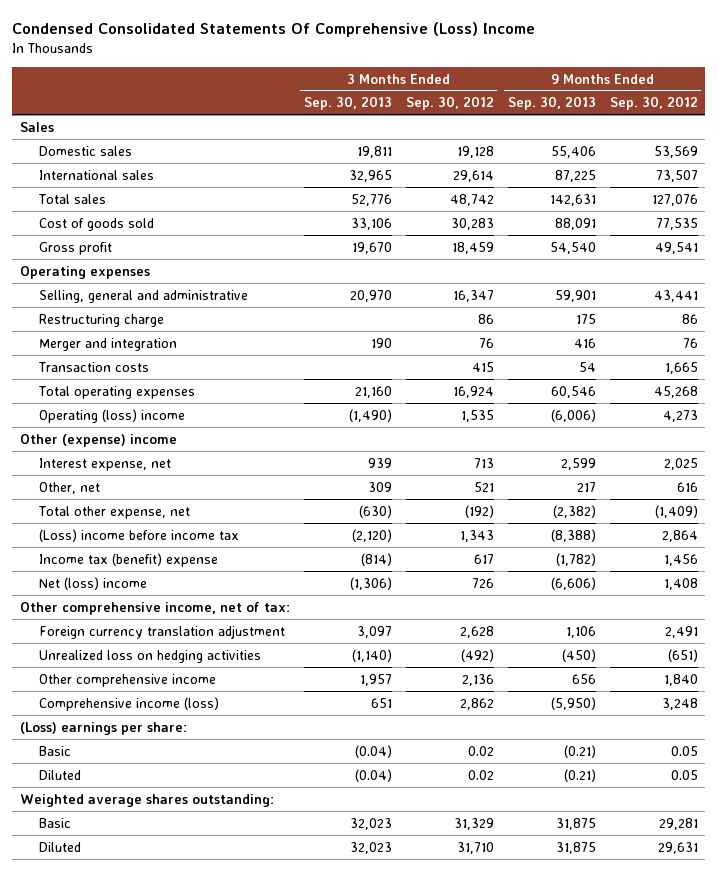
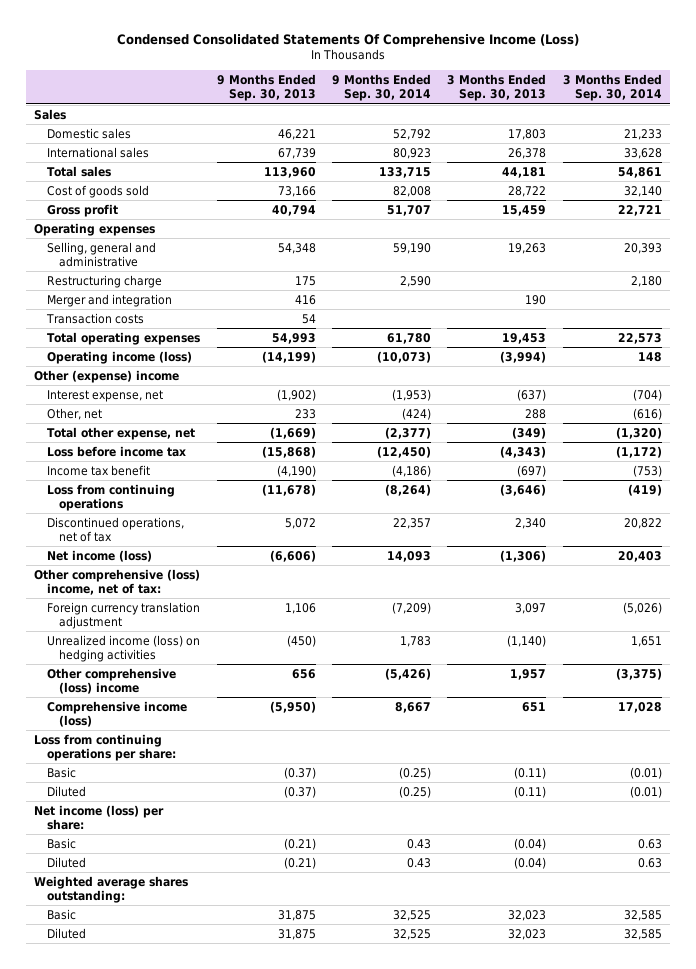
[12,22,536,38] Condensed Consolidated Statements Of Comprehensive (Loss) Income -> [117,33,580,47] Condensed Consolidated Statements Of Comprehensive Income (Loss)
[405,96,494,111] Sep. 30, 2012 -> none
[609,96,698,111] Sep. 30, 2012 -> none
none -> [332,73,432,102] 9 Months Ended Sep. 30, 2014
none -> [562,73,662,102] 3 Months Ended Sep. 30, 2014
[356,145,392,158] 19,811 -> [508,128,547,140] 17,803
[550,145,596,158] 55,406 -> [277,128,316,140] 46,221
[348,169,392,182] 32,965 -> [508,147,547,159] 26,378
[554,169,596,182] 87,225 -> [277,147,316,159] 67,739
[350,193,392,206] 52,776 -> [502,166,547,178] 44,181
[549,193,596,206] 142,631 -> [263,166,316,178] 113,960
[350,217,392,230] 33,106 -> [508,185,547,197] 28,722
[554,217,596,230] 88,091 -> [277,185,316,197] 73,166
[351,241,392,254] 19,670 -> [502,204,547,216] 15,459
[549,241,596,254] 54,540 -> [271,204,316,216] 40,794
[349,289,392,302] 20,970 -> [508,242,547,254] 19,263
[554,289,596,302] 59,901 -> [277,242,316,254] 54,348
[354,385,392,398] 21,160 -> [502,332,547,344] 19,453
[550,385,596,398] 60,546 -> [271,332,316,344] 54,993
[38,408,185,423] Operating (loss) income -> [46,350,192,364] Operating income (loss)
[348,408,392,422] (1,490) -> [500,350,547,363] (3,994)
[550,408,596,422] (6,006) -> [261,350,316,363] (14,199)
[367,457,392,468] 939 -> [517,388,547,401] (637)
[560,457,596,470] 2,599 -> [276,388,316,401] (1,902)
[367,481,392,492] 309 -> [525,408,547,419] 288
[576,481,596,492] 217 -> [294,408,316,419] 233
[358,504,392,518] (630) -> [512,426,547,439] (349)
[552,504,596,518] (2,382) -> [269,426,316,439] (1,669)
[38,528,239,542] (Loss) income before income tax -> [46,445,186,457] Loss before income tax
[351,528,392,542] (2,120) -> [500,445,547,458] (4,343)
[550,528,596,542] (8,388) -> [261,445,316,458] (15,868)
[38,552,218,567] Income tax (benefit) expense -> [46,464,150,476] Income tax benefit
[360,552,392,566] (814) -> [517,464,547,477] (697)
[555,552,596,566] (1,782) -> [276,464,316,477] (4,190)
none -> [46,483,175,511] Loss from continuing operations
none -> [46,516,184,542] Discontinued operations, net of tax
[38,576,147,590] Net (loss) income -> [46,549,152,562] Net income (loss)
[19,601,290,615] Other comprehensive income, net of tax: -> [34,568,201,595] Other comprehensive (loss) income, net of tax:
[38,649,261,663] Unrealized loss on hedging activities -> [46,634,200,662] Unrealized income (loss) on hedging activities
[38,673,216,687] Other comprehensive income -> [46,667,176,694] Other comprehensive (loss) income
none -> [34,733,176,761] Loss from continuing operations per share:
none -> [46,766,76,778] Basic
none -> [46,785,86,797] Diluted
[19,721,187,735] (Loss) earnings per share: -> [34,804,165,830] Net income (loss) per share:

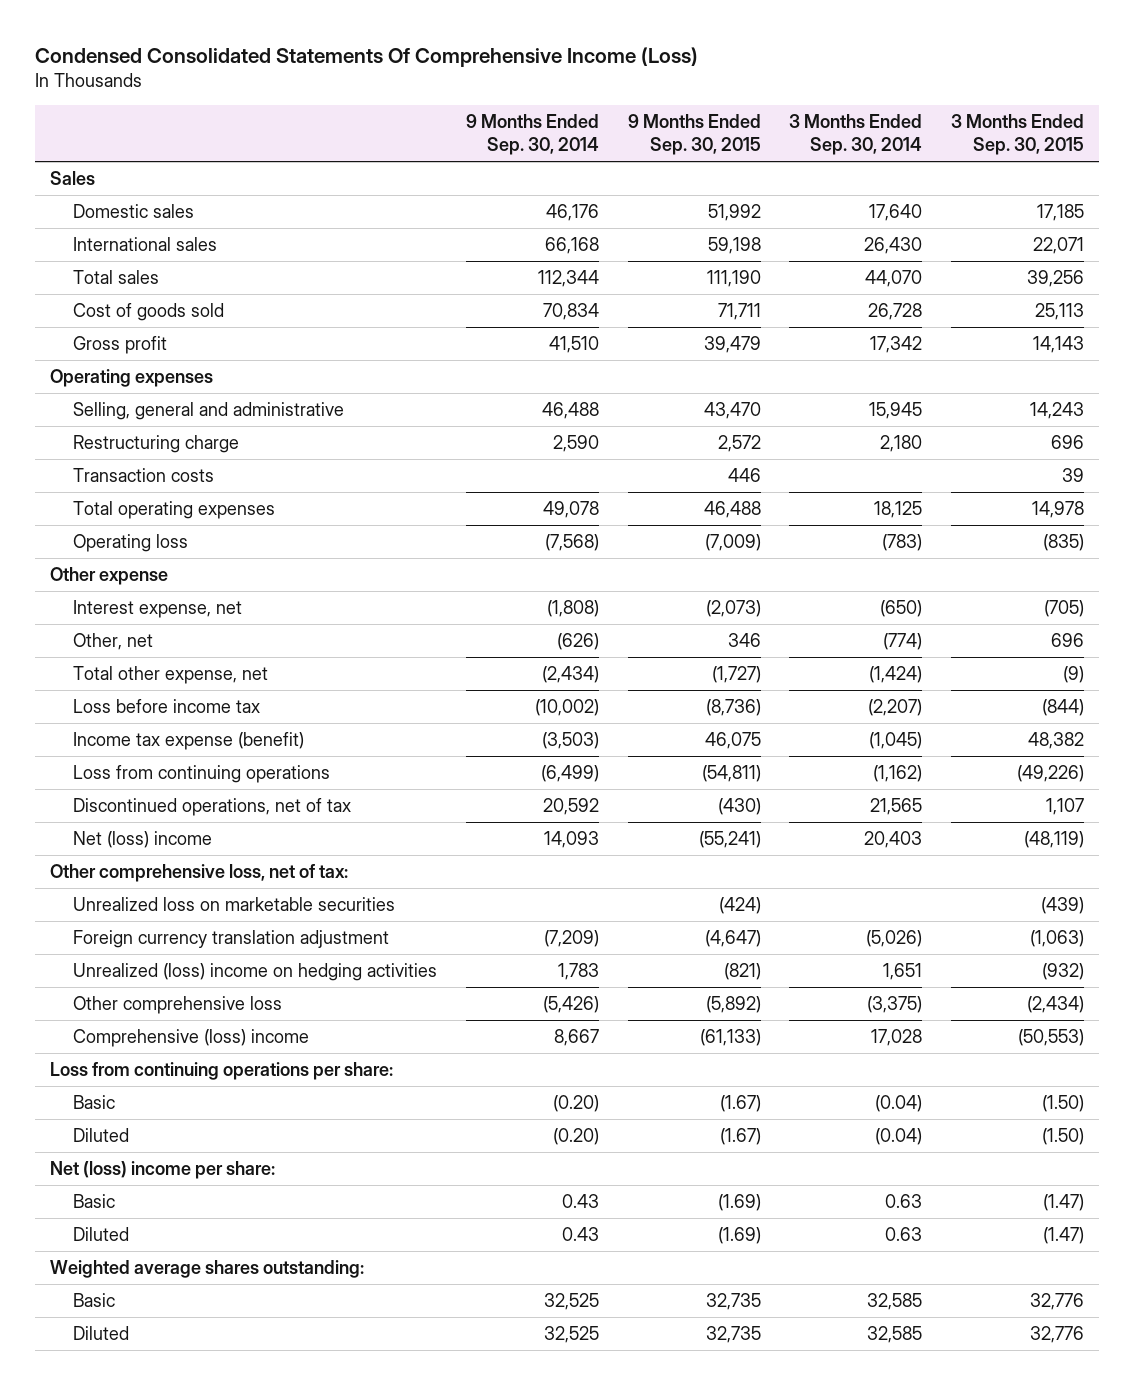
[216,73,316,102] 9 Months Ended Sep. 30, 2013 -> none
[447,73,547,102] 3 Months Ended Sep. 30, 2013 -> none
none -> [627,114,761,156] 9 Months Ended Sep. 30, 2015
none -> [951,114,1085,156] 3 Months Ended Sep. 30, 2015
[393,128,432,140] 52,792 -> [545,204,599,222] 46,176
[623,128,662,140] 21,233 -> [869,204,923,222] 17,640
[393,147,432,159] 80,923 -> [544,237,599,255] 66,168
[623,147,662,159] 33,628 -> [864,237,923,255] 26,430
[379,166,432,178] 133,715 -> [537,270,599,288] 112,344
[617,166,662,178] 54,861 -> [865,270,923,288] 44,070
[393,185,432,197] 82,008 -> [542,303,599,321] 70,834
[623,185,662,197] 32,140 -> [868,303,923,321] 26,728
[387,204,432,216] 51,707 -> [548,336,599,354] 41,510
[617,204,662,216] 22,721 -> [870,336,923,354] 17,342
[393,242,432,254] 59,190 -> [541,402,599,420] 46,488
[623,242,662,254] 20,393 -> [869,402,923,420] 15,945
[46,293,172,307] Merger and integration -> none
[387,332,432,344] 61,780 -> [542,501,599,519] 49,078
[617,332,662,344] 22,573 -> [874,501,923,519] 18,125
[46,350,192,364] Operating income (loss) -> [72,534,188,553] Operating loss
[377,350,432,363] (10,073) -> [544,534,599,552] (7,568)
[637,351,662,362] 148 -> [882,534,923,552] (783)
[34,369,180,383] Other (expense) income -> [49,567,168,586] Other expense
[392,388,432,401] (1,953) -> [546,600,599,618] (1,808)
[632,388,662,401] (704) -> [880,600,923,618] (650)
[402,407,432,420] (424) -> [556,633,599,651] (626)
[632,407,662,420] (616) -> [883,633,923,651] (774)
[385,426,432,439] (2,377) -> [541,666,599,684] (2,434)
[615,426,662,439] (1,320) -> [869,666,923,684] (1,424)
[377,445,432,458] (12,450) -> [534,699,599,717] (10,002)
[615,445,662,458] (1,172) -> [868,699,923,717] (2,207)
[46,464,150,476] Income tax benefit -> [72,732,304,751] Income tax expense (benefit)
[392,464,432,477] (4,186) -> [541,732,599,750] (3,503)
[632,464,662,477] (753) -> [869,732,923,750] (1,045)
[385,483,432,496] (8,264) -> [540,765,599,783] (6,499)
[627,483,662,496] (419) -> [873,765,923,783] (1,162)
[393,517,432,529] 22,357 -> [542,798,599,816] 20,592
[623,517,662,529] 20,822 -> [870,798,923,816] 21,565
[46,549,152,562] Net income (loss) -> [72,831,212,849] Net (loss) income
[34,568,201,595] Other comprehensive (loss) income, net of tax: -> [49,864,348,883] Other comprehensive loss, net of tax:
none -> [72,897,395,912] Unrealized loss on marketable securities
[46,634,200,662] Unrealized income (loss) on hedging activities -> [72,963,437,982] Unrealized (loss) income on hedging activities
[46,667,176,694] Other comprehensive (loss) income -> [72,996,282,1015] Other comprehensive loss
[46,700,187,727] Comprehensive income (loss) -> [72,1029,309,1048] Comprehensive (loss) income
[399,766,432,779] (0.25) -> [552,1095,599,1113] (0.20)
[629,766,662,779] (0.01) -> [875,1095,923,1113] (0.04)
[399,785,432,798] (0.25) -> [552,1128,599,1146] (0.20)
[629,785,662,798] (0.01) -> [875,1128,923,1146] (0.04)
[34,804,165,830] Net income (loss) per share: -> [49,1161,275,1180] Net (loss) income per share:

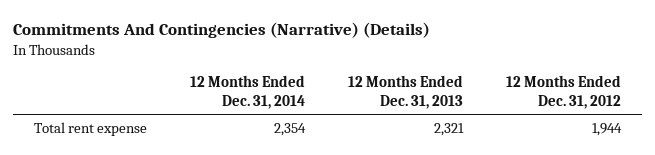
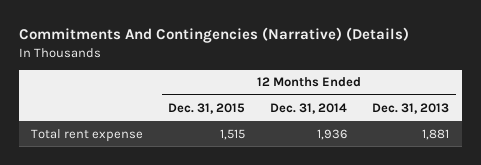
[505,75,621,109] 12 Months Ended Dec. 31, 2012 -> none
none -> [168,102,246,114] Dec. 31, 2015
[273,123,306,137] 2,354 -> [317,128,348,140] 1,936
[433,123,464,137] 2,321 -> [422,128,450,140] 1,881

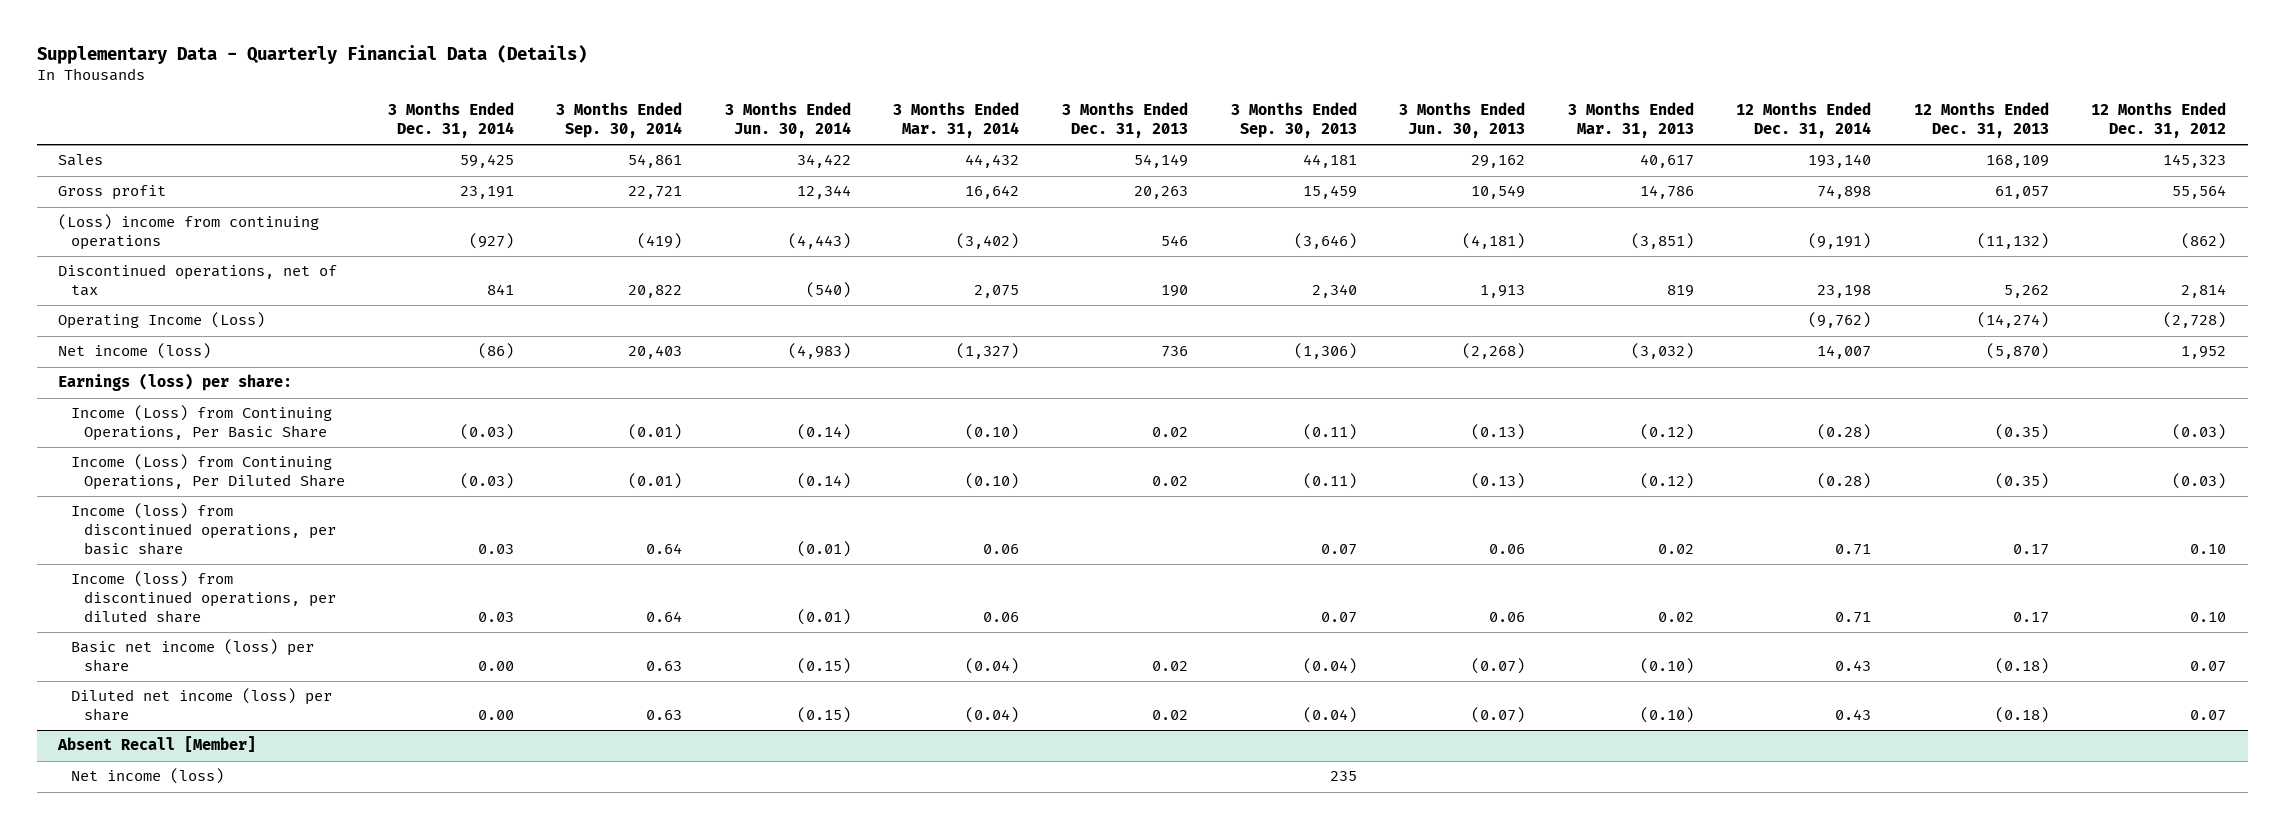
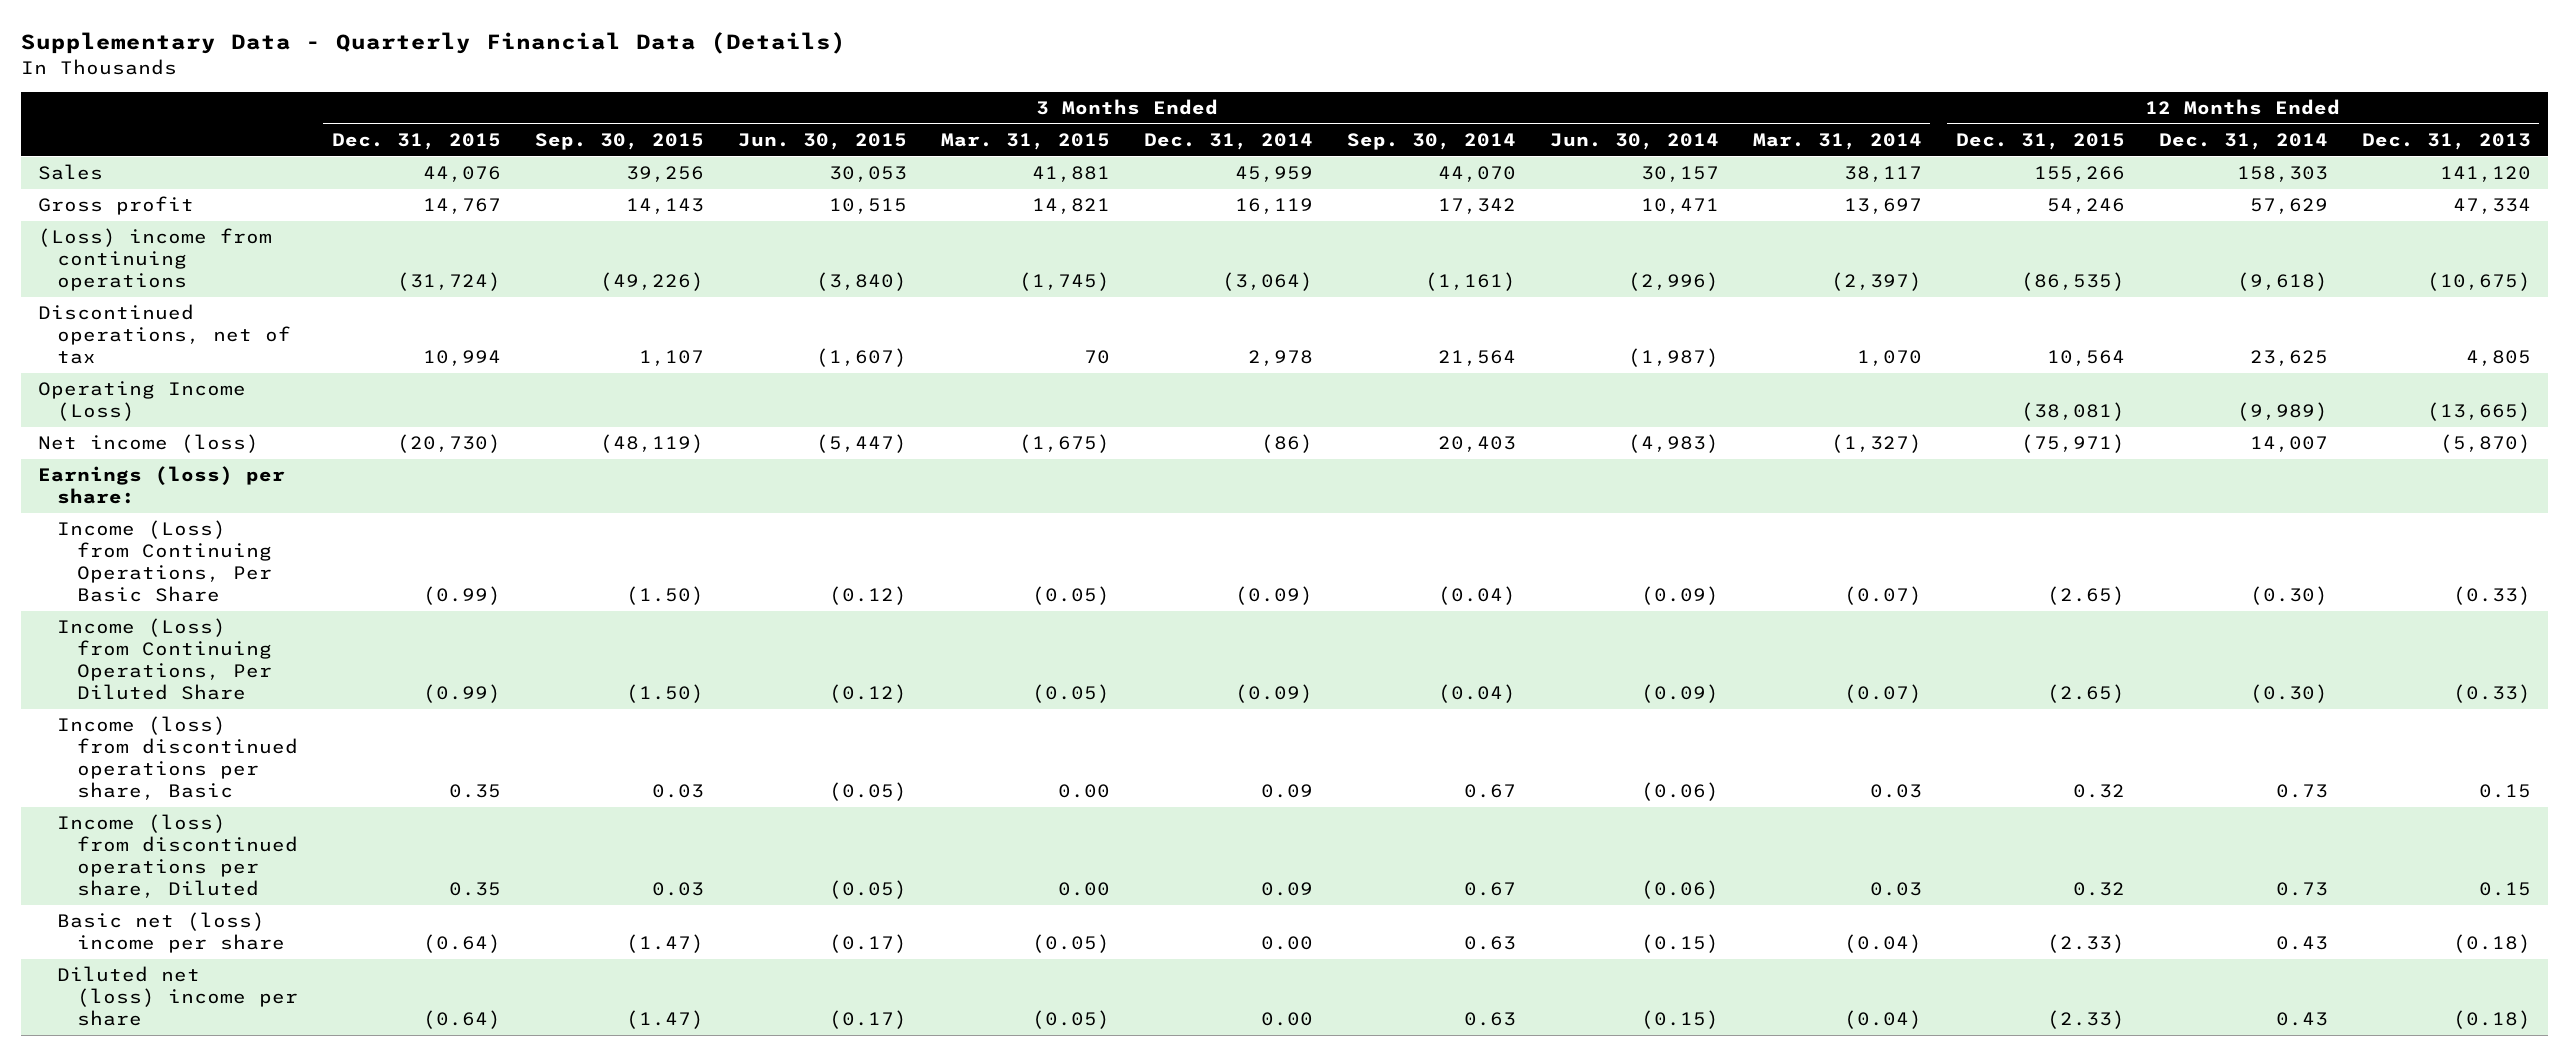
[1061,102,1188,139] 3 Months Ended Dec. 31, 2013 -> none
[1230,102,1357,139] 3 Months Ended Sep. 30, 2013 -> none
[1399,102,1526,139] 3 Months Ended Jun. 30, 2013 -> none
[1567,102,1694,139] 3 Months Ended Mar. 31, 2013 -> none
[2091,102,2227,139] 12 Months Ended Dec. 31, 2012 -> none
none -> [331,132,501,150] Dec. 31, 2015
none -> [534,132,704,150] Sep. 30, 2015
none -> [737,132,907,150] Jun. 30, 2015
none -> [940,132,1110,150] Mar. 31, 2015
none -> [1955,132,2125,150] Dec. 31, 2015
[459,154,514,169] 59,425 -> [1234,166,1313,183] 45,959
[628,154,683,169] 54,861 -> [1437,166,1516,183] 44,070
[796,154,851,169] 34,422 -> [1640,166,1719,183] 30,157
[965,154,1020,169] 44,432 -> [1843,166,1922,183] 38,117
[1808,154,1872,169] 193,140 -> [2236,166,2328,183] 158,303
[1985,155,2049,169] 168,109 -> [2439,166,2531,183] 141,120
[459,186,514,200] 23,191 -> [1234,198,1313,215] 16,119
[628,186,683,200] 22,721 -> [1437,198,1516,215] 17,342
[796,185,851,200] 12,344 -> [1640,198,1719,215] 10,471
[965,185,1020,200] 16,642 -> [1843,198,1922,215] 13,697
[1817,185,1872,200] 74,898 -> [2249,198,2328,215] 57,629
[1994,186,2049,200] 61,057 -> [2452,198,2531,215] 47,334
[468,233,514,250] (927) -> [1221,272,1313,292] (3,064)
[637,233,683,250] (419) -> [1424,272,1516,292] (1,161)
[787,233,851,250] (4,443) -> [1627,272,1719,292] (2,996)
[956,233,1020,250] (3,402) -> [1830,272,1922,292] (2,397)
[1808,233,1872,250] (9,191) -> [2236,272,2328,292] (9,618)
[1976,233,2049,250] (11,132) -> [2426,272,2531,292] (10,675)
[486,284,514,296] 841 -> [1247,350,1313,367] 2,978
[628,285,683,299] 20,822 -> [1437,350,1516,367] 21,564
[805,282,851,299] (540) -> [1627,348,1719,368] (1,987)
[974,285,1020,299] 2,075 -> [1856,350,1922,367] 1,070
[1817,285,1872,299] 23,198 -> [2249,350,2328,367] 23,625
[2003,285,2049,299] 5,262 -> [2465,350,2531,367] 4,805
[1808,312,1872,329] (9,762) -> [2236,402,2328,422] (9,989)
[1976,312,2049,329] (14,274) -> [2426,402,2531,422] (13,665)
[57,736,257,753] Absent Recall [Member] -> none
[71,768,225,785] Net income (loss) -> none
[459,424,514,441] (0.03) -> [1234,586,1313,606] (0.09)
[628,424,683,441] (0.01) -> [1437,586,1516,606] (0.04)
[796,424,851,441] (0.14) -> [1640,586,1719,606] (0.09)
[965,424,1020,441] (0.10) -> [1843,586,1922,606] (0.07)
[1817,424,1872,441] (0.28) -> [2249,586,2328,606] (0.30)
[1994,424,2049,441] (0.35) -> [2452,586,2531,606] (0.33)
[459,473,514,490] (0.03) -> [1234,684,1313,704] (0.09)
[628,473,683,490] (0.01) -> [1437,684,1516,704] (0.04)
[796,473,851,490] (0.14) -> [1640,684,1719,704] (0.09)
[965,473,1020,490] (0.10) -> [1843,684,1922,704] (0.07)
[1817,473,1872,490] (0.28) -> [2249,684,2328,704] (0.30)
[1994,473,2049,490] (0.35) -> [2452,684,2531,704] (0.33)
[71,503,337,555] Income (loss) from discontinued operations, per basic share -> [57,716,298,801] Income (loss) from discontinued operations per share, Basic
[477,543,514,554] 0.03 -> [1260,784,1313,799] 0.09
[646,542,683,554] 0.64 -> [1463,784,1516,799] 0.67
[796,540,851,557] (0.01) -> [1640,782,1719,802] (0.06)
[983,543,1020,554] 0.06 -> [1869,784,1922,799] 0.03
[1835,543,1872,555] 0.71 -> [2275,784,2328,799] 0.73
[2012,543,2049,555] 0.17 -> [2478,784,2531,799] 0.15
[71,571,337,623] Income (loss) from discontinued operations, per diluted share -> [57,814,298,899] Income (loss) from discontinued operations per share, Diluted
[477,611,514,622] 0.03 -> [1260,882,1313,897] 0.09
[646,610,683,622] 0.64 -> [1463,882,1516,897] 0.67
[796,608,851,625] (0.01) -> [1640,880,1719,900] (0.06)
[983,611,1020,622] 0.06 -> [1869,882,1922,897] 0.03
[1835,611,1872,623] 0.71 -> [2275,882,2328,897] 0.73
[2012,611,2049,623] 0.17 -> [2478,882,2531,897] 0.15
[71,639,315,673] Basic net income (loss) per share -> [57,912,285,954] Basic net (loss) income per share
[71,688,333,722] Diluted net income (loss) per share -> [57,966,298,1027] Diluted net (loss) income per share

